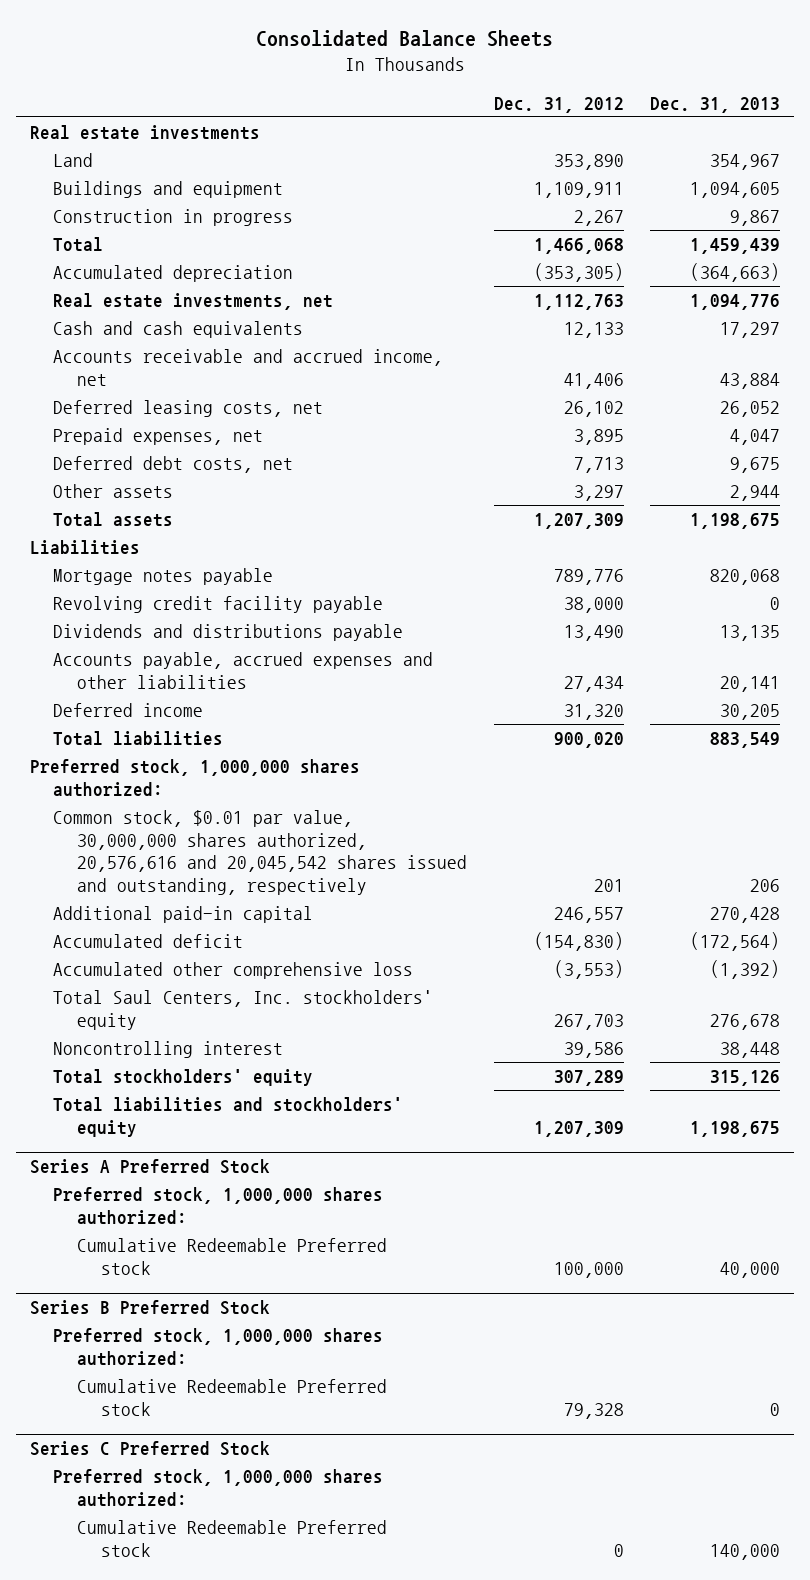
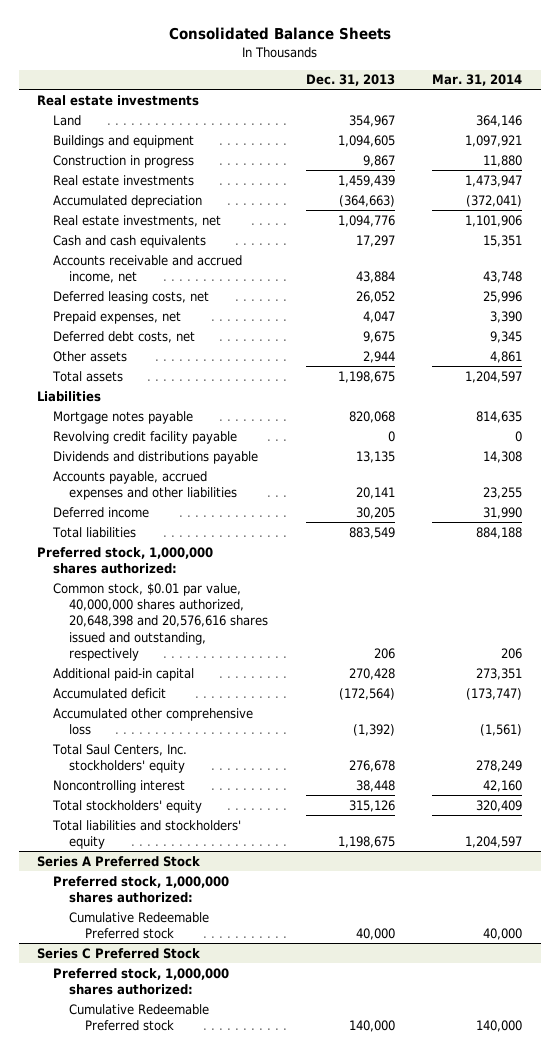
[493,96,624,113] Dec. 31, 2012 -> none
none -> [432,74,523,87] Mar. 31, 2014
[53,236,104,252] Total -> [53,174,195,186] Real estate investments
[53,809,468,895] Common stock, $0.01 par value, 30,000,000 shares authorized, 20,576,616 and 20,045,542 shares issued and outstanding, respectively -> [53,582,269,662] Common stock, $0.01 par value, 40,000,000 shares authorized, 20,648,398 and 20,576,616 shares issued and outstanding, respectively
[29,1300,270,1316] Series B Preferred Stock -> none
[53,1327,384,1366] Preferred stock, 1,000,000 shares authorized: -> none
[77,1378,388,1416] Cumulative Redeemable Preferred stock -> none

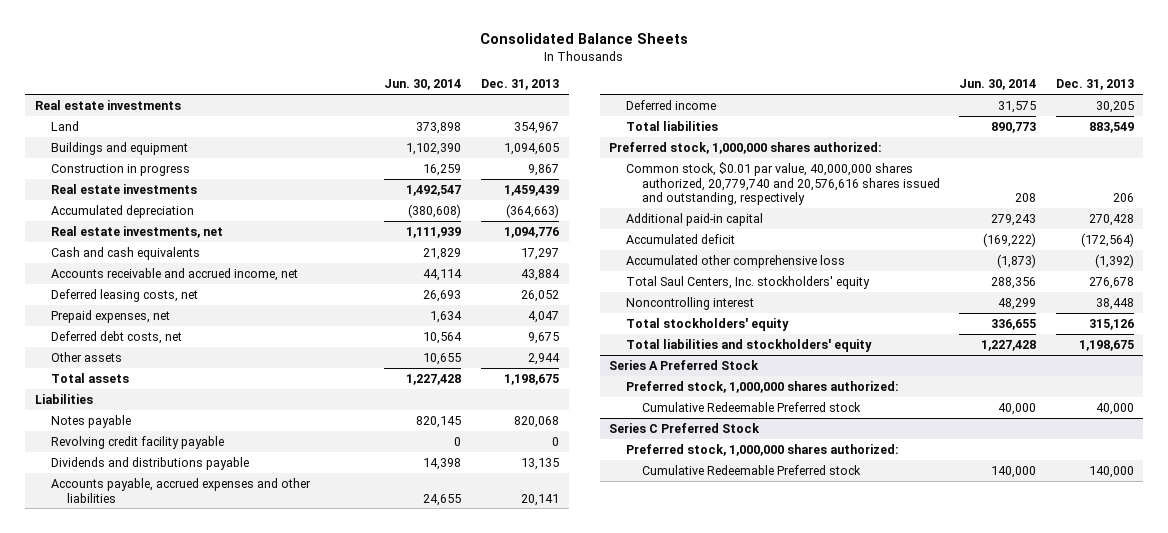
[432,74,523,87] Mar. 31, 2014 -> none
none -> [384,79,462,91] Jun. 30, 2014
[53,410,194,424] Mortgage notes payable -> [50,414,131,428] Notes payable
[53,582,269,662] Common stock, $0.01 par value, 40,000,000 shares authorized, 20,648,398 and 20,576,616 shares issued and outstanding, respectively -> [625,161,940,206] Common stock, $0.01 par value, 40,000,000 shares authorized, 20,779,740 and 20,576,616 shares issued and outstanding, respectively

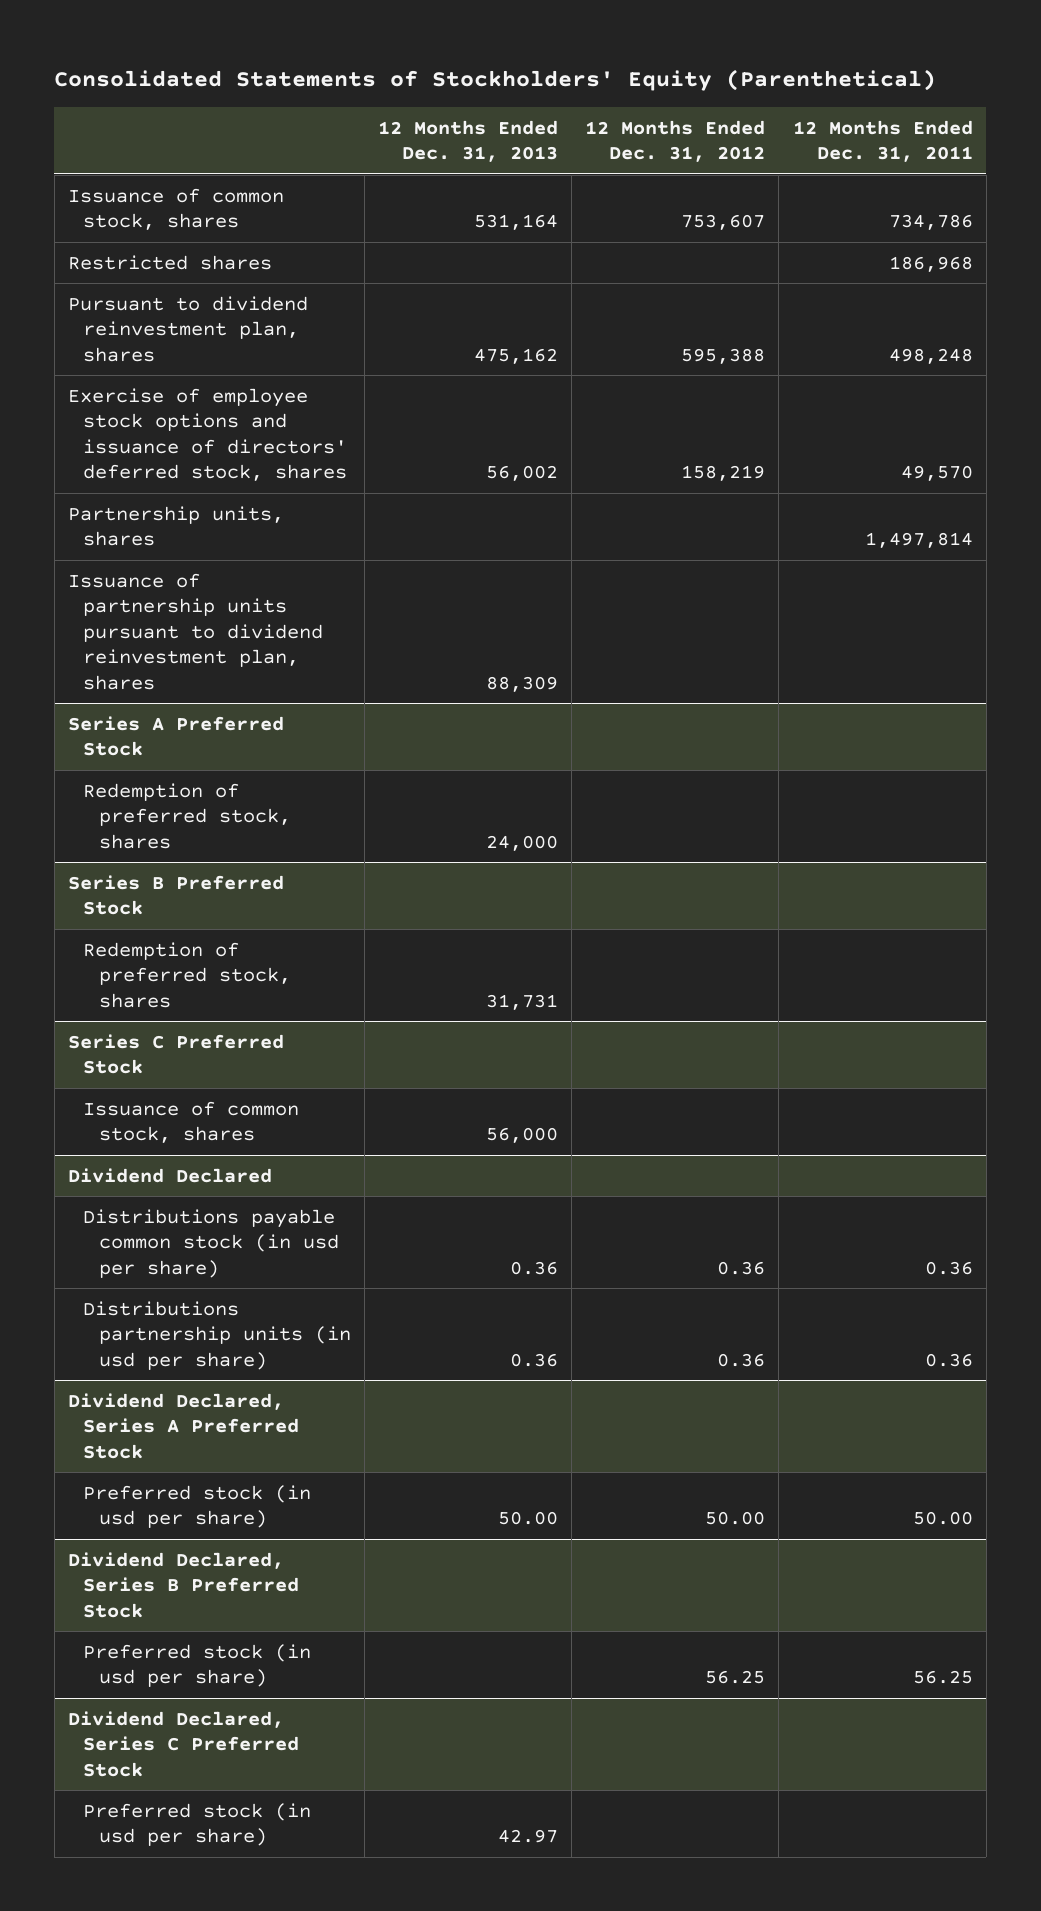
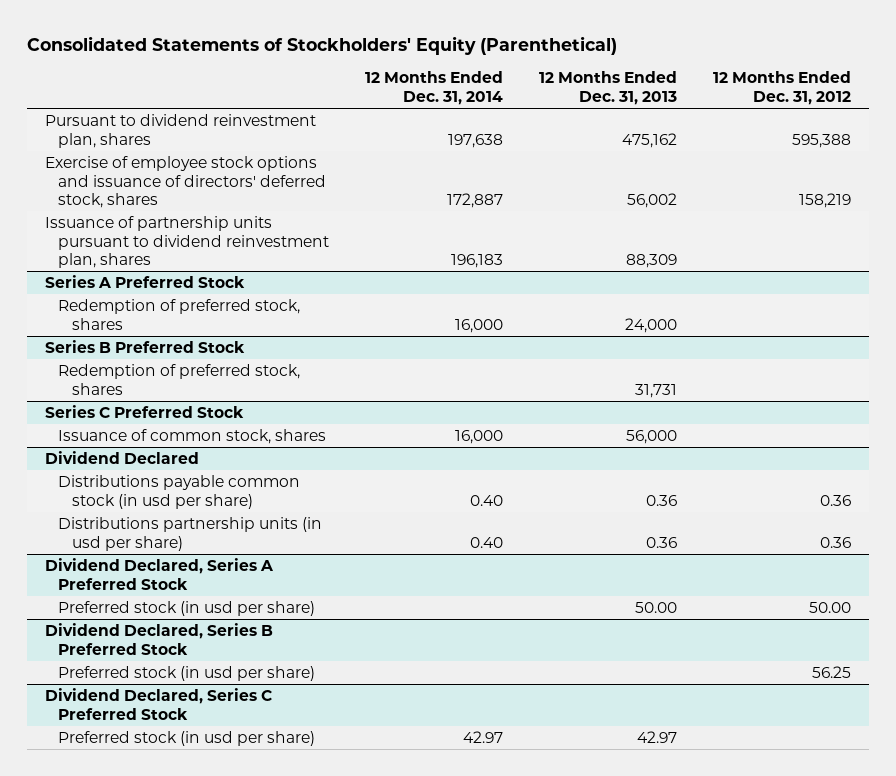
[792,119,973,163] 12 Months Ended Dec. 31, 2011 -> none
none -> [365,71,504,105] 12 Months Ended Dec. 31, 2014
[68,187,285,231] Issuance of common stock, shares -> none
[68,254,273,270] Restricted shares -> none
[68,505,285,547] Partnership units, shares -> none

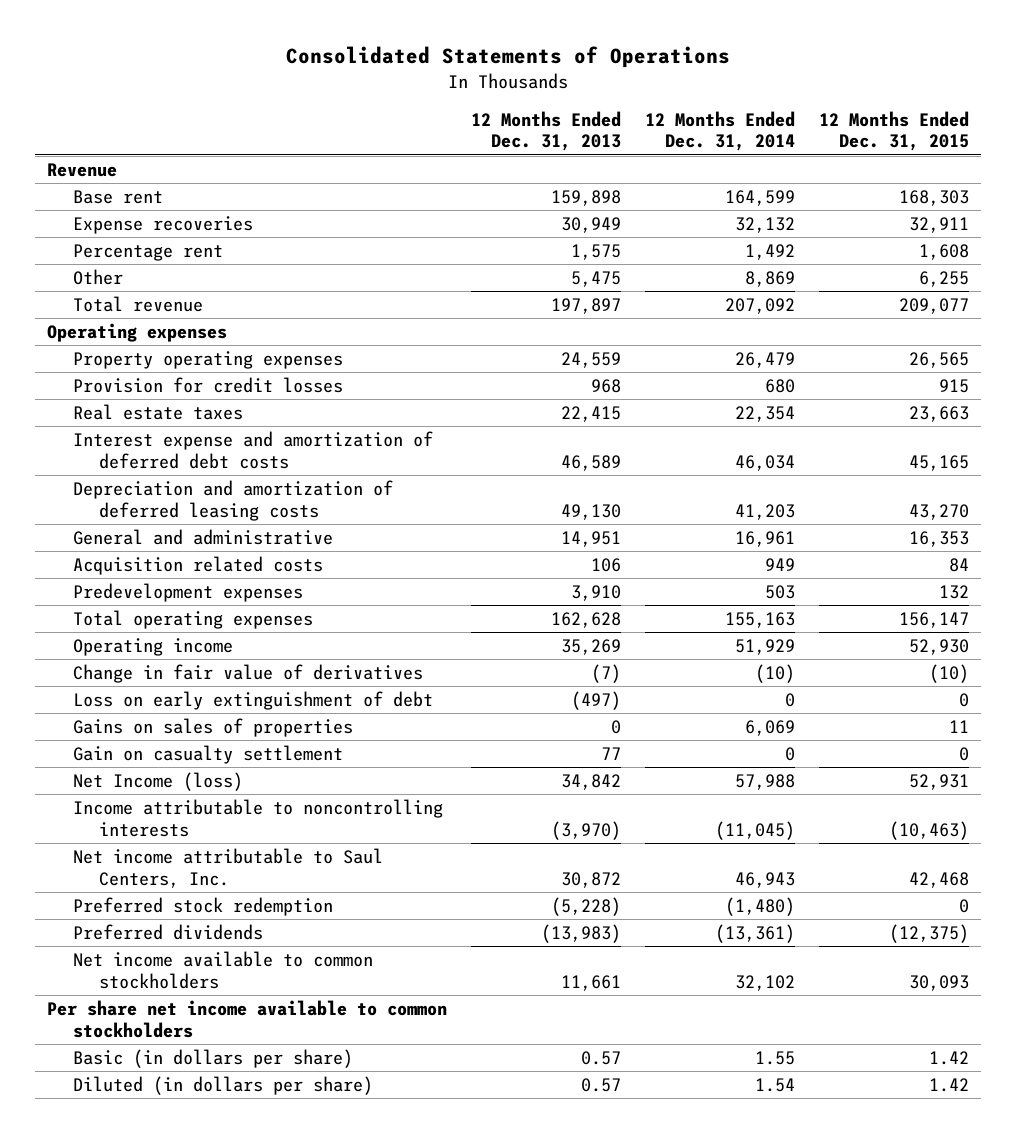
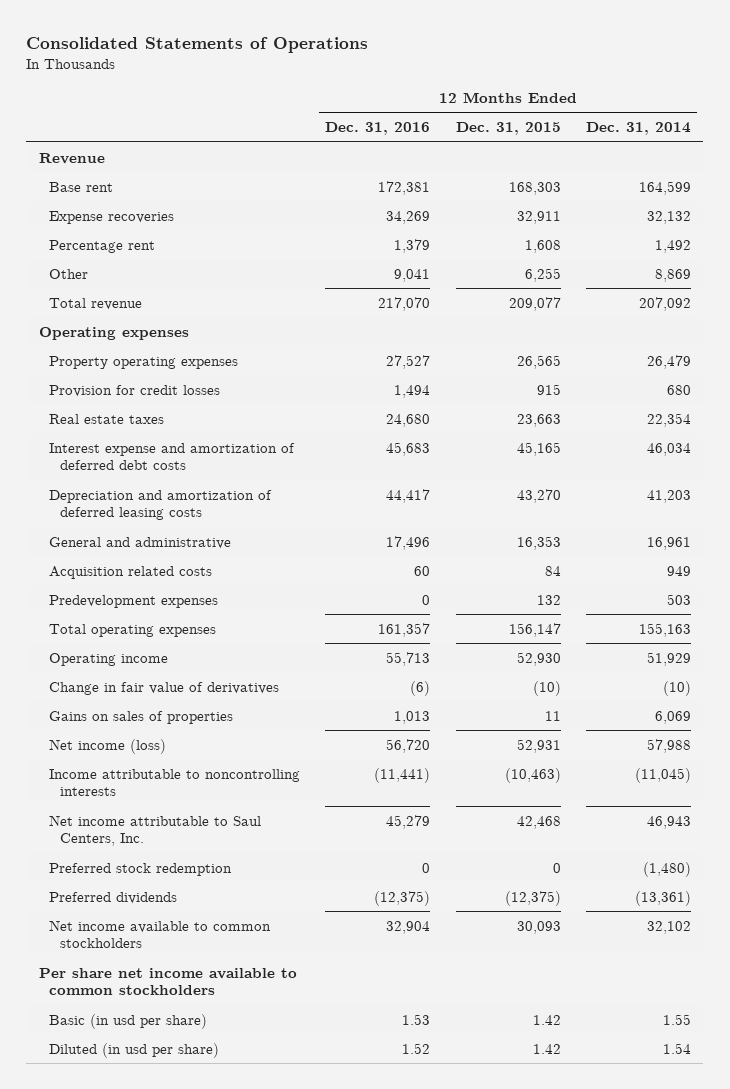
[471,110,622,152] 12 Months Ended Dec. 31, 2013 -> none
none -> [325,122,431,136] Dec. 31, 2016
[73,690,434,710] Loss on early extinguishment of debt -> none
[73,744,344,764] Gain on casualty settlement -> none
[73,771,244,791] Net Income (loss) -> [49,738,167,754] Net income (loss)
[73,1048,354,1068] Basic (in dollars per share) -> [49,1013,208,1029] Basic (in usd per share)
[73,1075,374,1095] Diluted (in dollars per share) -> [49,1042,220,1058] Diluted (in usd per share)

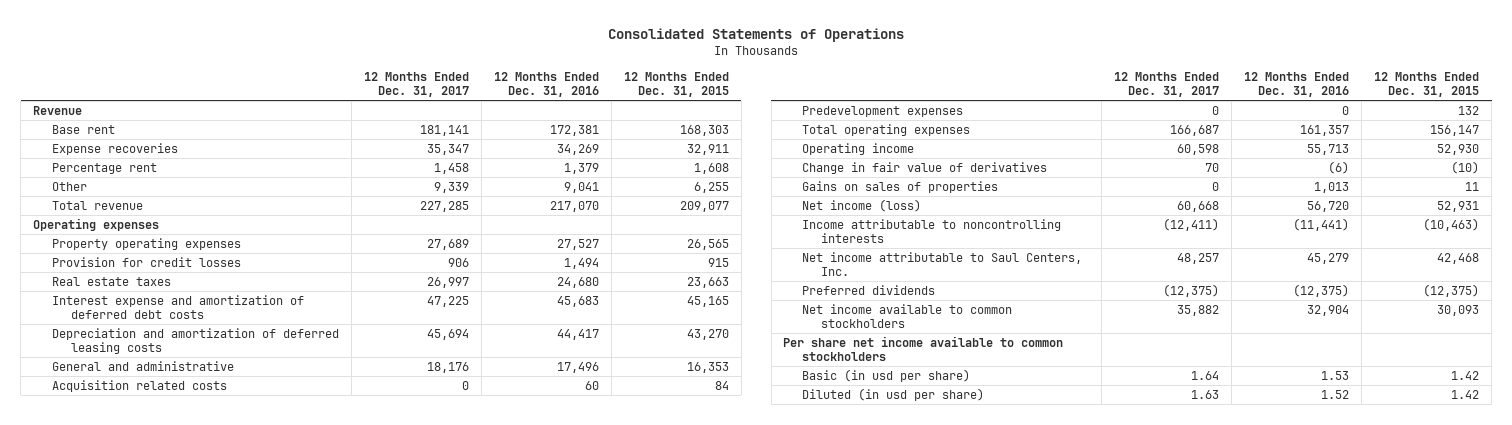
[585,122,691,136] Dec. 31, 2014 -> none
none -> [364,71,470,98] 12 Months Ended Dec. 31, 2017
[49,862,233,876] Preferred stock redemption -> none

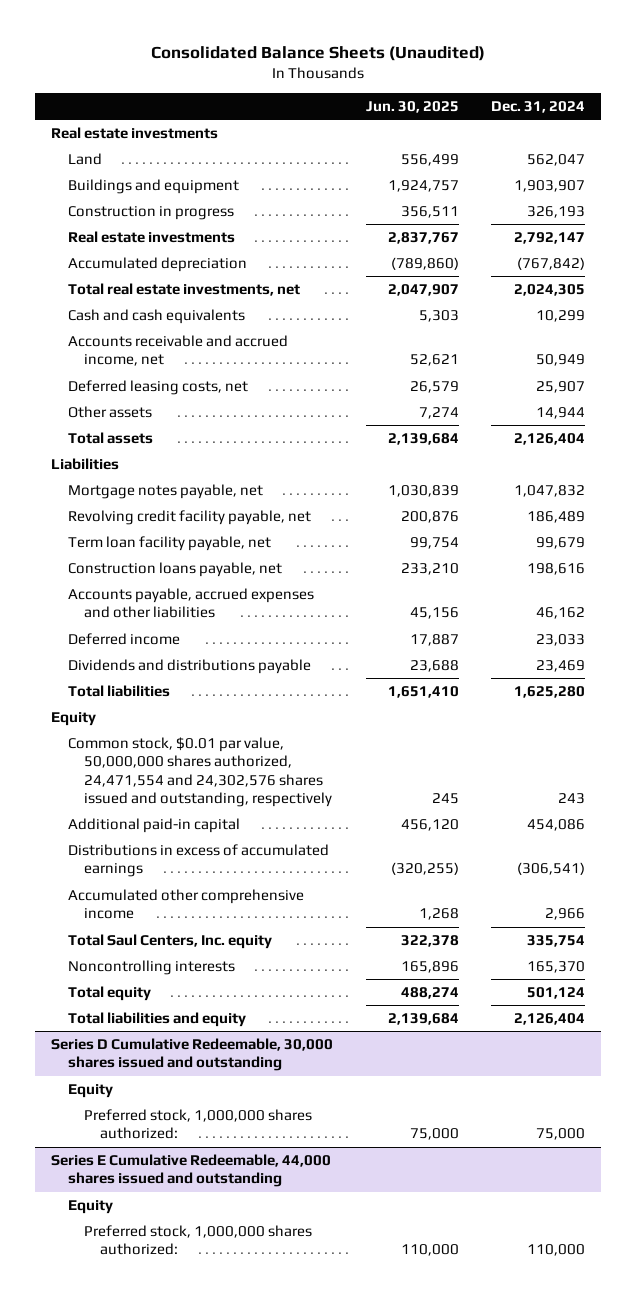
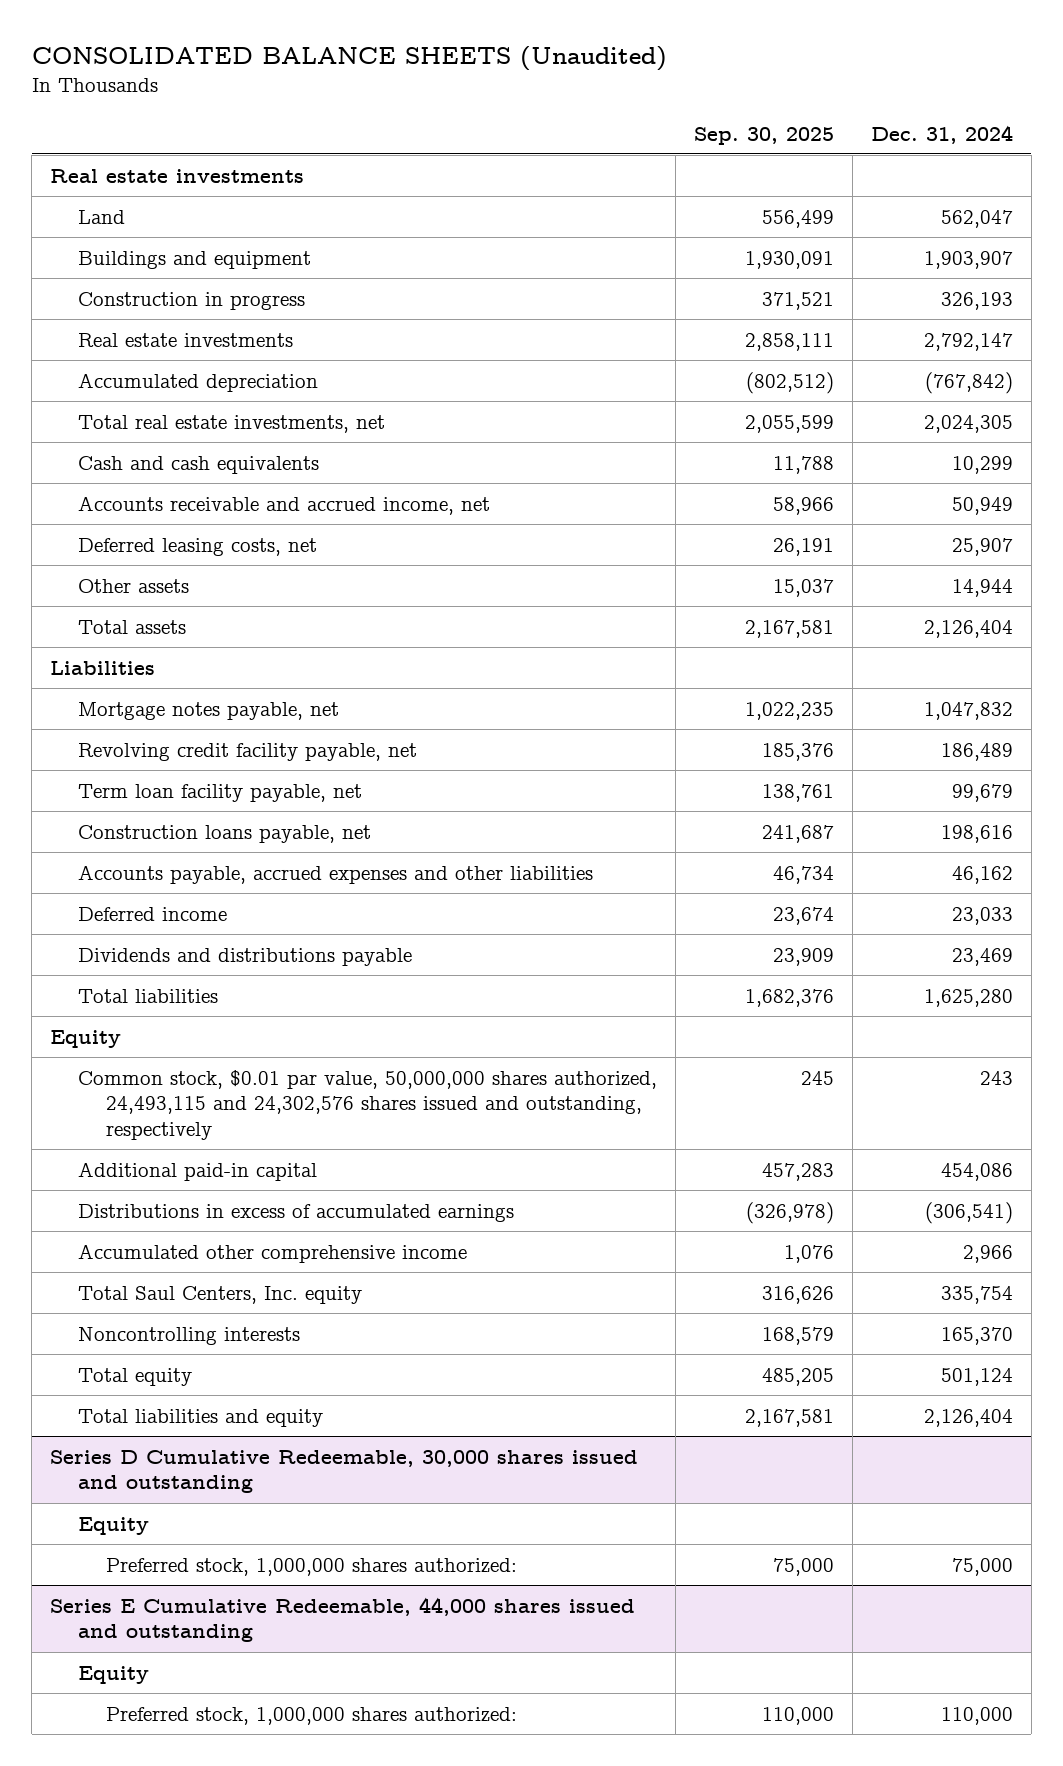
[151,46,486,62] Consolidated Balance Sheets (Unaudited) -> [31,46,667,72] CONSOLIDATED BALANCE SHEETS (Unaudited)
[365,100,459,113] Jun. 30, 2025 -> none
none -> [694,126,835,145] Sep. 30, 2025
[67,736,332,807] Common stock, $0.01 par value, 50,000,000 shares authorized, 24,471,554 and 24,302,576 shares issued and outstanding, respectively -> [78,1069,658,1141] Common stock, $0.01 par value, 50,000,000 shares authorized, 24,493,115 and 24,302,576 shares issued and outstanding, respectively

